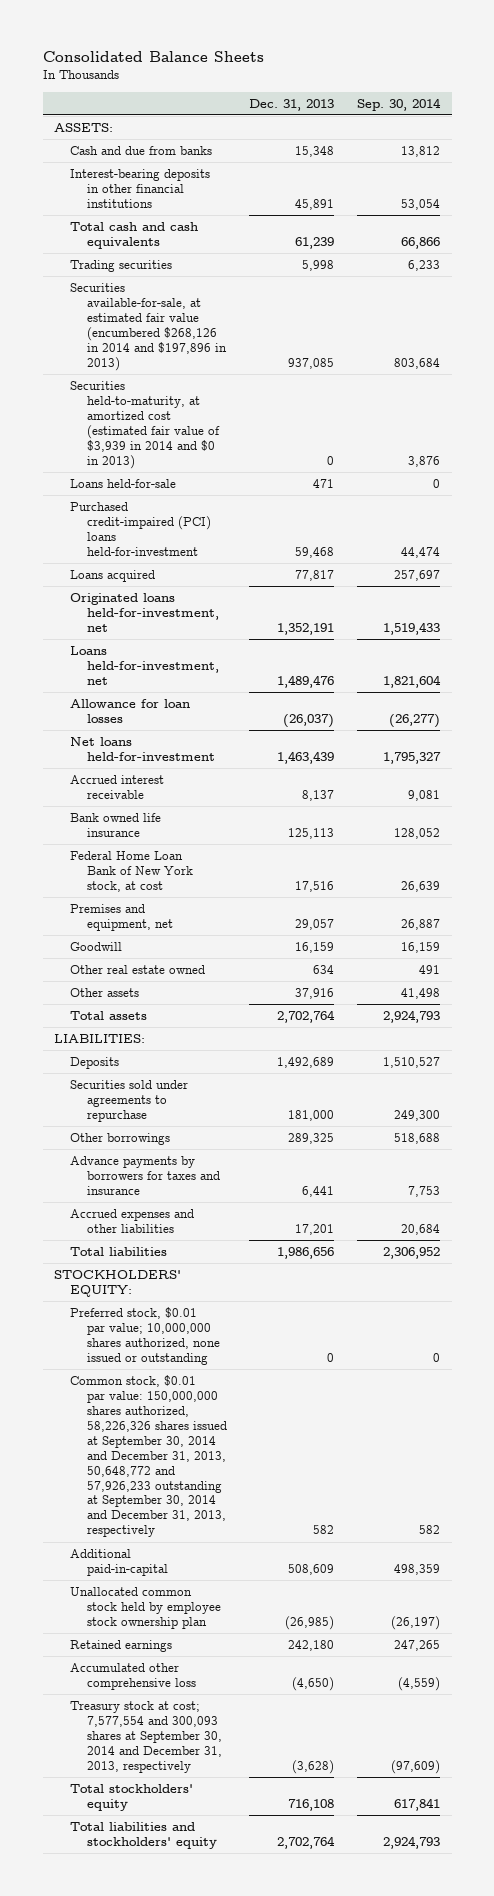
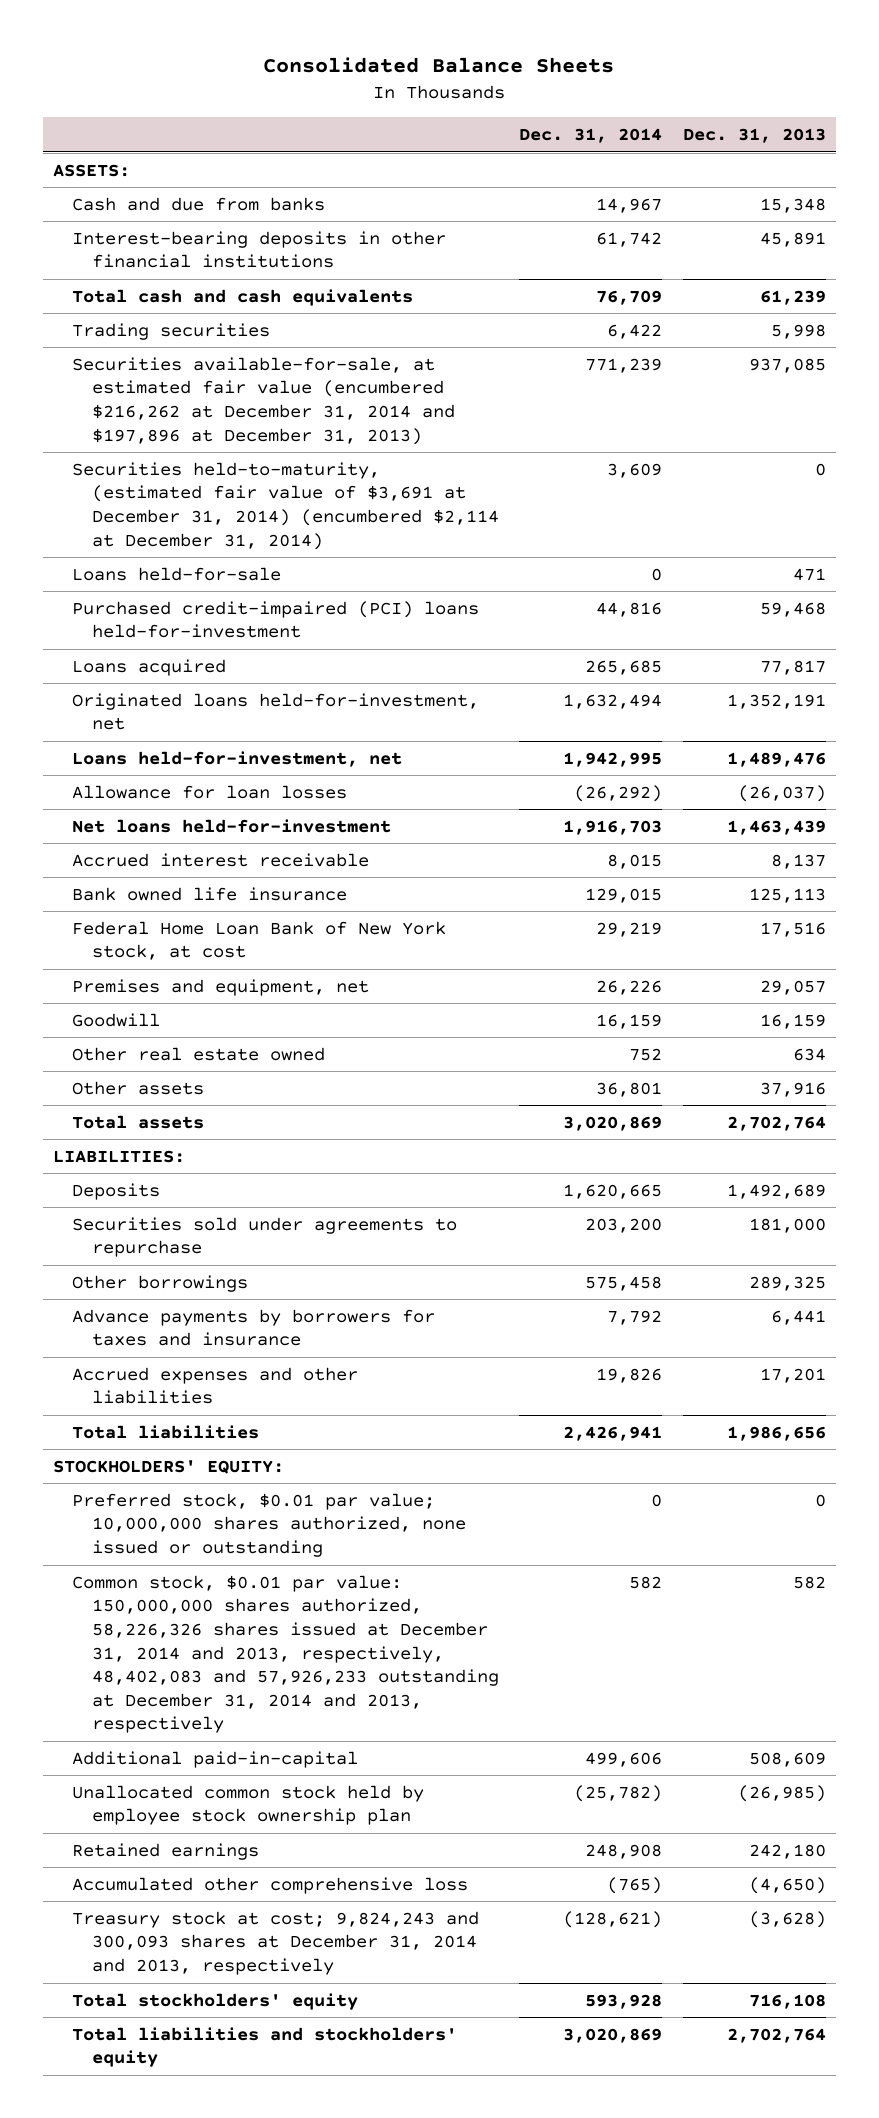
[357,97,442,111] Sep. 30, 2014 -> none
none -> [519,128,663,144] Dec. 31, 2014
[70,380,220,469] Securities held-to-maturity, at amortized cost (estimated fair value of $3,939 in 2014 and $0 in 2013) -> none
[70,282,227,371] Securities available-for-sale, at estimated fair value (encumbered $268,126 in 2014 and $197,896 in 2013) -> [72,356,455,445] Securities available-for-sale, at estimated fair value (encumbered $216,262 at December 31, 2014 and $197,896 at December 31, 2013)
none -> [72,461,499,550] Securities held-to-maturity, (estimated fair value of $3,691 at December 31, 2014) (encumbered $2,114 at December 31, 2014)
[70,1374,227,1538] Common stock, $0.01 par value: 150,000,000 shares authorized, 58,226,326 shares issued at September 30, 2014 and December 31, 2013, 50,648,772 and 57,926,233 outstanding at September 30, 2014 and December 31, 2013, respectively -> [72,1574,499,1734] Common stock, $0.01 par value: 150,000,000 shares authorized, 58,226,326 shares issued at December 31, 2014 and 2013, respectively, 48,402,083 and 57,926,233 outstanding at December 31, 2014 and 2013, respectively
[70,1700,222,1773] Treasury stock at cost; 7,577,554 and 300,093 shares at September 30, 2014 and December 31, 2013, respectively -> [72,1910,480,1976] Treasury stock at cost; 9,824,243 and 300,093 shares at December 31, 2014 and 2013, respectively

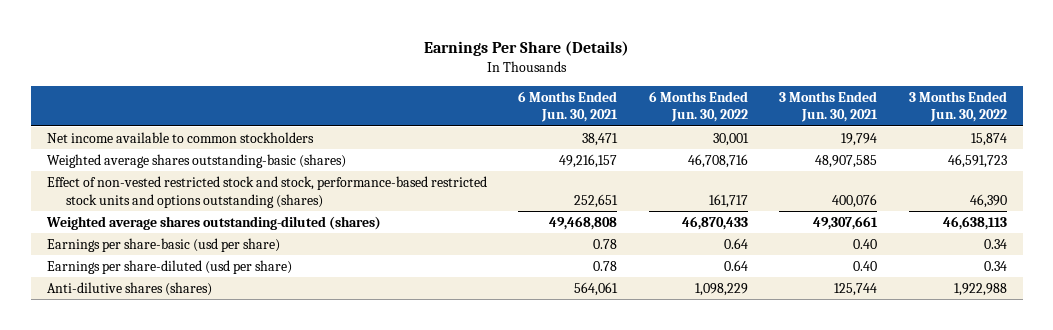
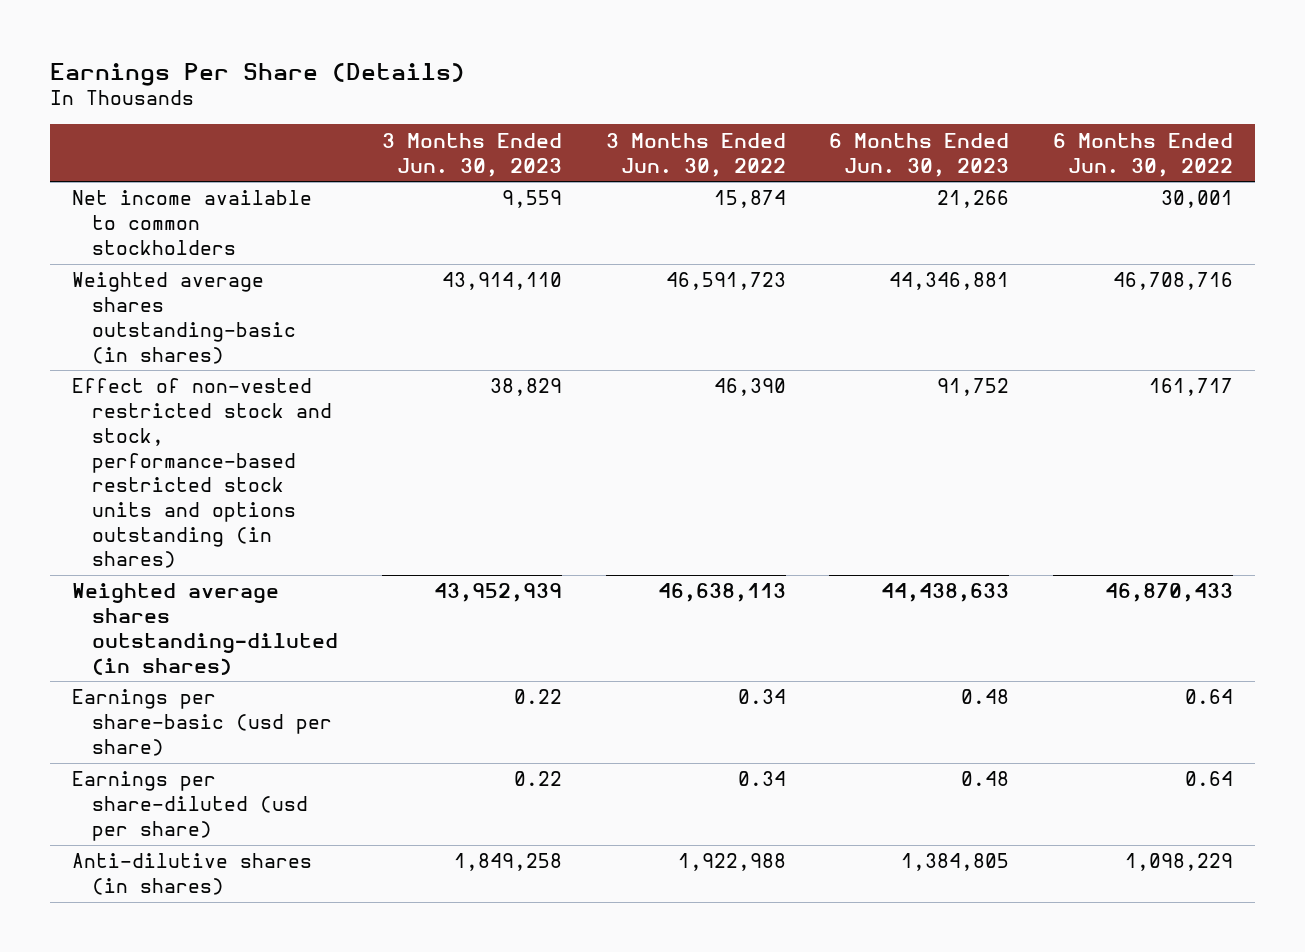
[518,90,619,123] 6 Months Ended Jun. 30, 2021 -> none
[779,90,879,123] 3 Months Ended Jun. 30, 2021 -> none
none -> [381,132,562,177] 3 Months Ended Jun. 30, 2023
none -> [829,132,1010,177] 6 Months Ended Jun. 30, 2023
[46,153,346,168] Weighted average shares outstanding-basic (shares) -> [71,272,296,364] Weighted average shares outstanding-basic (in shares)
[46,175,487,208] Effect of non-vested restricted stock and stock, performance-based restricted stock units and options outstanding (shares) -> [71,378,332,569] Effect of non-vested restricted stock and stock, performance-based restricted stock units and options outstanding (in shares)
[45,215,381,230] Weighted average shares outstanding-diluted (shares) -> [71,583,338,675] Weighted average shares outstanding-diluted (in shares)
[46,281,212,296] Anti-dilutive shares (shares) -> [71,853,312,896] Anti-dilutive shares (in shares)

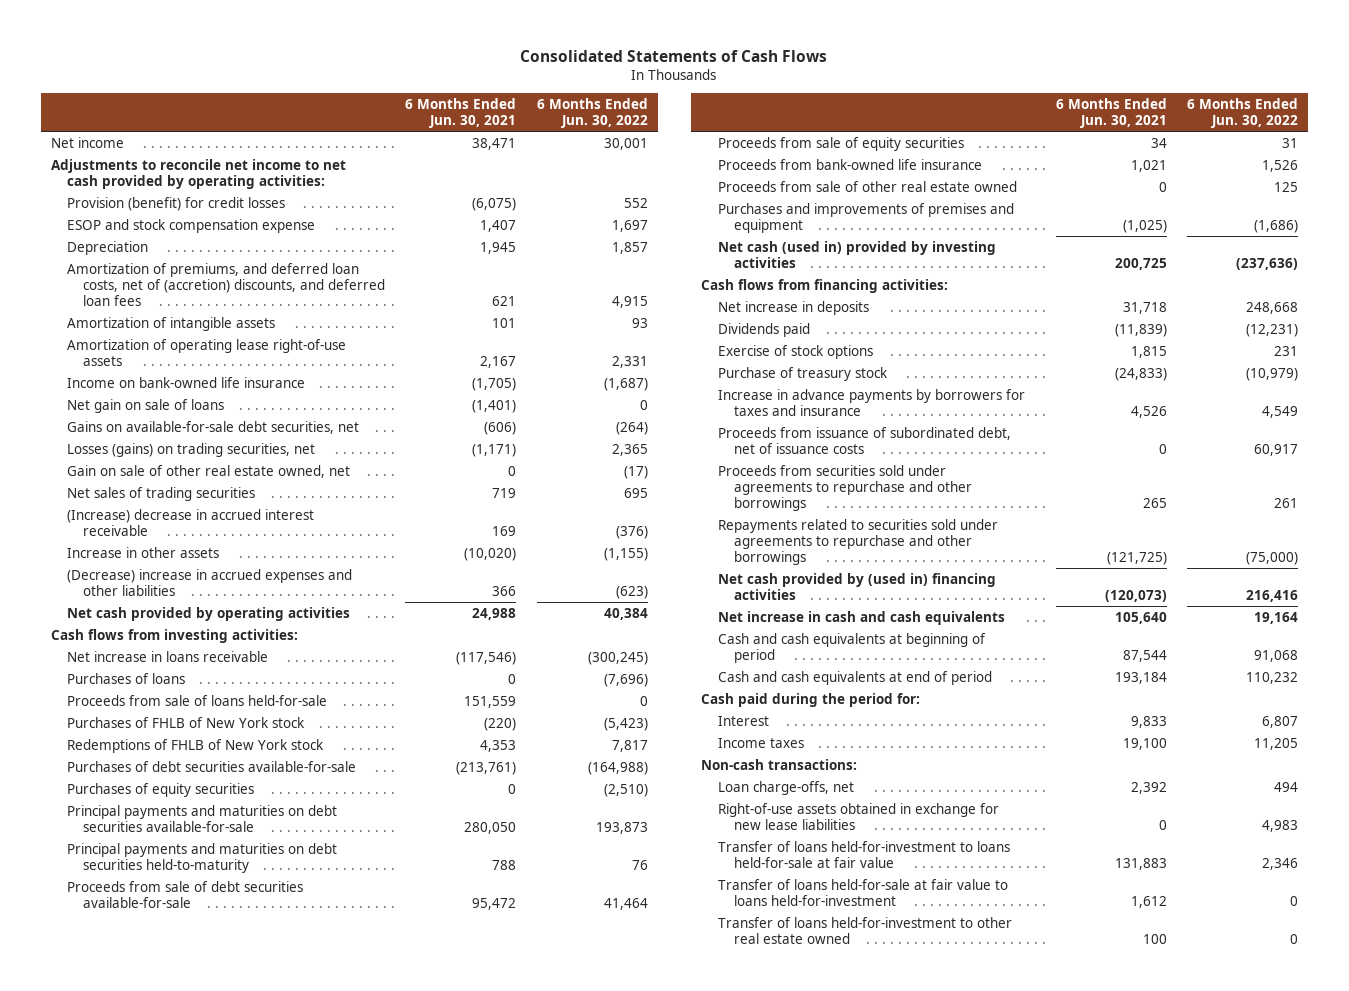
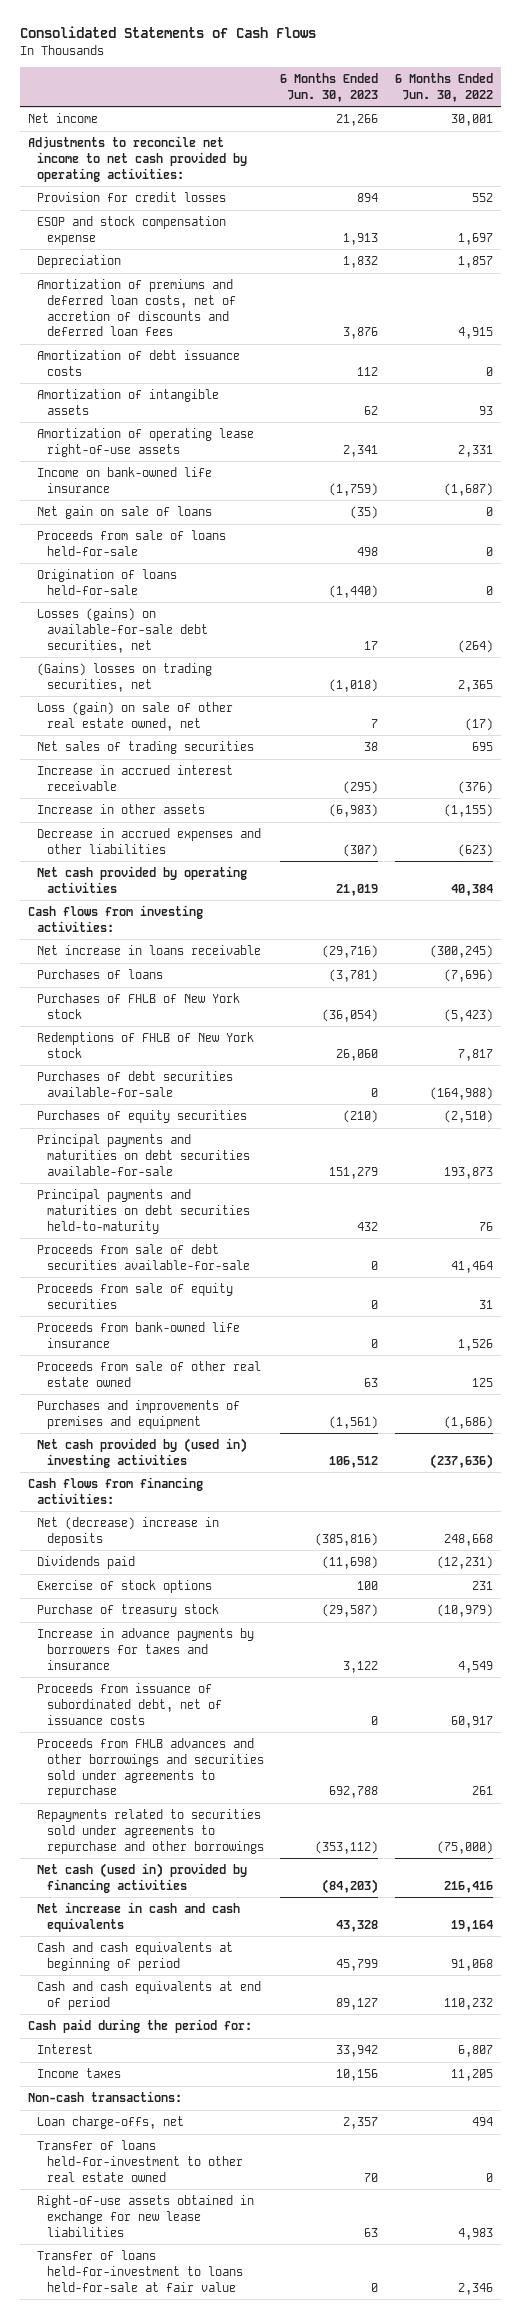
[405,97,517,129] 6 Months Ended Jun. 30, 2021 -> none
none -> [280,72,379,102] 6 Months Ended Jun. 30, 2023
[67,196,286,211] Provision (benefit) for credit losses -> [37,192,227,203] Provision for credit losses
[67,262,386,307] Amortization of premiums, and deferred loan costs, net of (accretion) discounts, and deferred loan fees -> [37,279,236,337] Amortization of premiums and deferred loan costs, net of accretion of discounts and deferred loan fees
none -> [37,350,241,376] Amortization of debt issuance costs
[67,694,328,706] Proceeds from sale of loans held-for-sale -> [37,530,227,556] Proceeds from sale of loans held-for-sale
none -> [37,569,178,595] Origination of loans held-for-sale
[67,420,360,434] Gains on available-for-sale debt securities, net -> [37,608,208,653] Losses (gains) on available-for-sale debt securities, net
[67,442,316,457] Losses (gains) on trading securities, net -> [37,663,213,692] (Gains) losses on trading securities, net
[67,464,351,478] Gain on sale of other real estate owned, net -> [37,702,234,731] Loss (gain) on sale of other real estate owned, net
[67,508,315,537] (Increase) decrease in accrued interest receivable -> [37,765,234,791] Increase in accrued interest receivable
[67,568,353,597] (Decrease) increase in accrued expenses and other liabilities -> [37,828,262,854] Decrease in accrued expenses and other liabilities
[717,240,996,269] Net cash (used in) provided by investing activities -> [37,1438,248,1468] Net cash provided by (used in) investing activities
[717,300,869,315] Net increase in deposits -> [37,1517,220,1546] Net (decrease) increase in deposits
[717,464,972,512] Proceeds from securities sold under agreements to repurchase and other borrowings -> [37,1738,264,1799] Proceeds from FHLB advances and other borrowings and securities sold under agreements to repurchase
[717,572,996,601] Net cash provided by (used in) financing activities -> [37,1863,248,1893] Net cash (used in) provided by financing activities
[717,916,1012,945] Transfer of loans held-for-investment to other real estate owned -> [37,2140,243,2182] Transfer of loans held-for-investment to other real estate owned
[717,878,1008,907] Transfer of loans held-for-sale at fair value to loans held-for-investment -> none

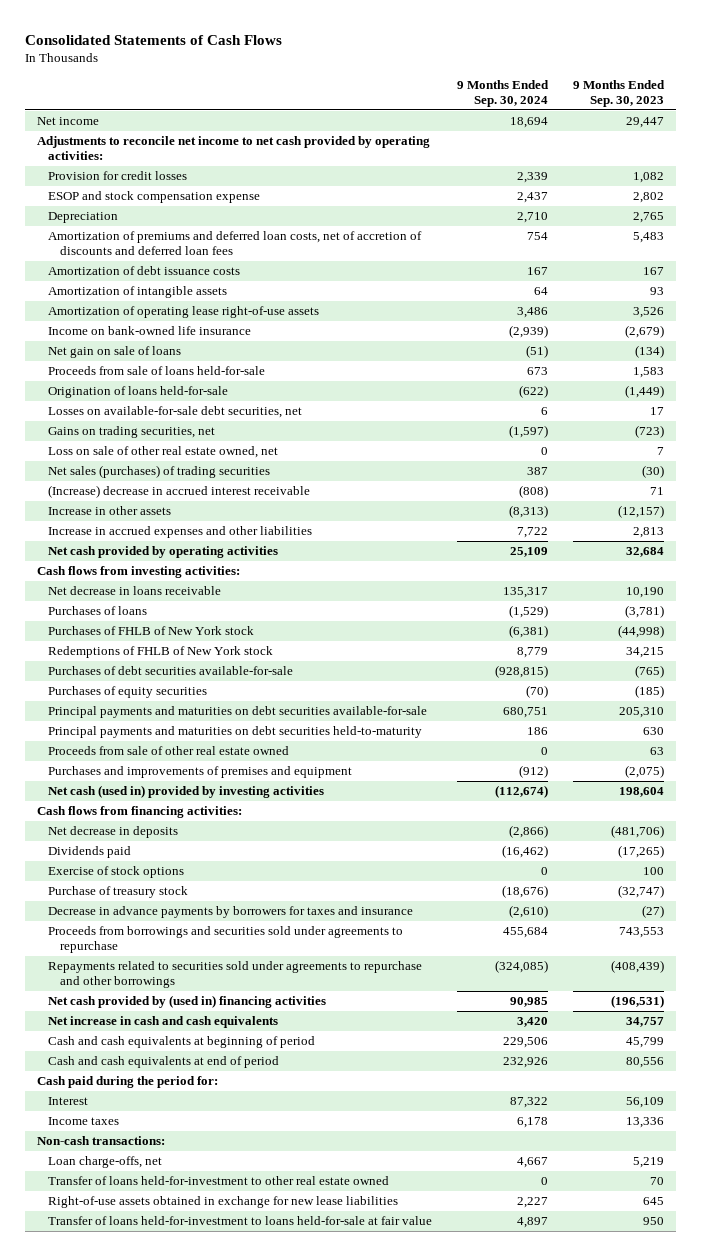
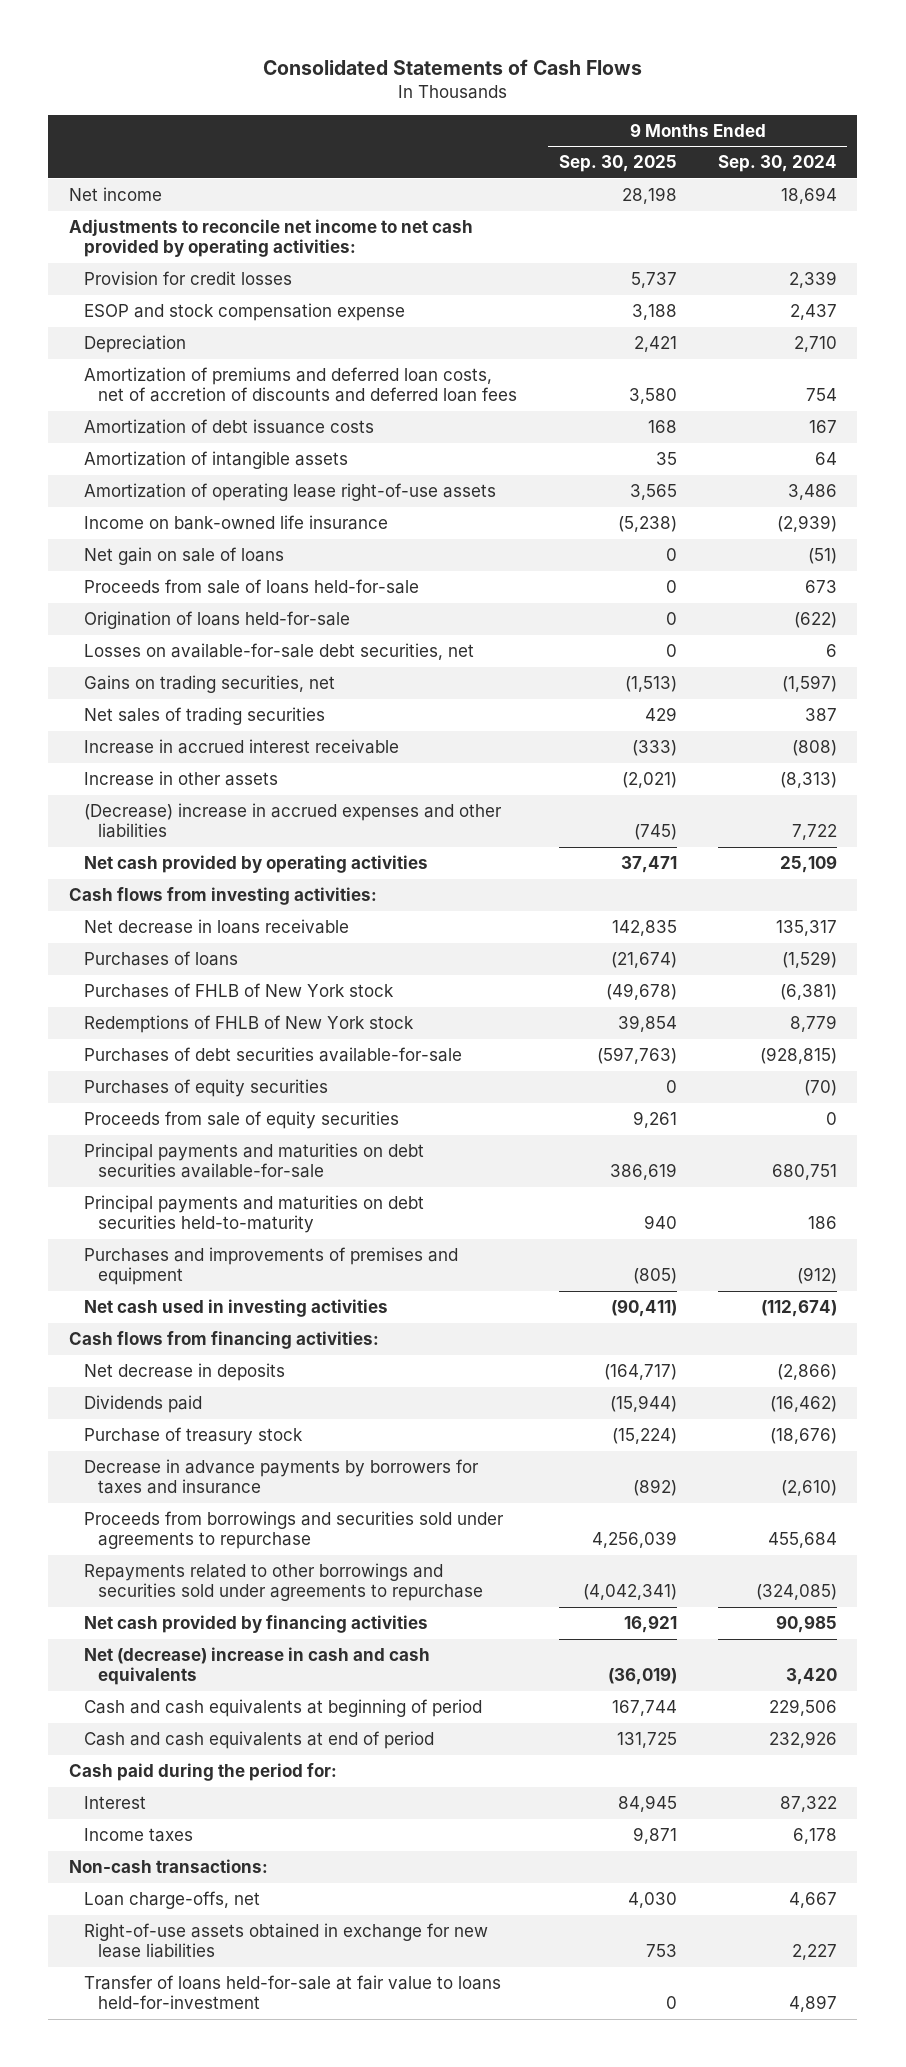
[572,80,665,108] 9 Months Ended Sep. 30, 2023 -> none
none -> [558,155,677,173] Sep. 30, 2025
[48,446,279,459] Loss on sale of other real estate owned, net -> none
[48,465,271,479] Net sales (purchases) of trading securities -> [83,706,325,725] Net sales of trading securities
[48,485,311,499] (Increase) decrease in accrued interest receivable -> [83,738,399,754] Increase in accrued interest receivable
[48,526,313,539] Increase in accrued expenses and other liabilities -> [83,802,502,839] (Decrease) increase in accrued expenses and other liabilities
none -> [83,1110,399,1129] Proceeds from sale of equity securities
[48,746,290,756] Proceeds from sale of other real estate owned -> none
[48,785,325,799] Net cash (used in) provided by investing activities -> [83,1298,388,1317] Net cash used in investing activities
[48,866,185,879] Exercise of stock options -> none
[48,961,423,988] Repayments related to securities sold under agreements to repurchase and other borrowings -> [83,1562,484,1602] Repayments related to other borrowings and securities sold under agreements to repurchase
[48,995,327,1009] Net cash provided by (used in) financing activities -> [83,1614,428,1633] Net cash provided by financing activities
[48,1016,279,1029] Net increase in cash and cash equivalents -> [83,1646,430,1686] Net (decrease) increase in cash and cash equivalents
[48,1176,390,1186] Transfer of loans held-for-investment to other real estate owned -> none
[48,1216,433,1226] Transfer of loans held-for-investment to loans held-for-sale at fair value -> [83,1974,501,2010] Transfer of loans held-for-sale at fair value to loans held-for-investment

